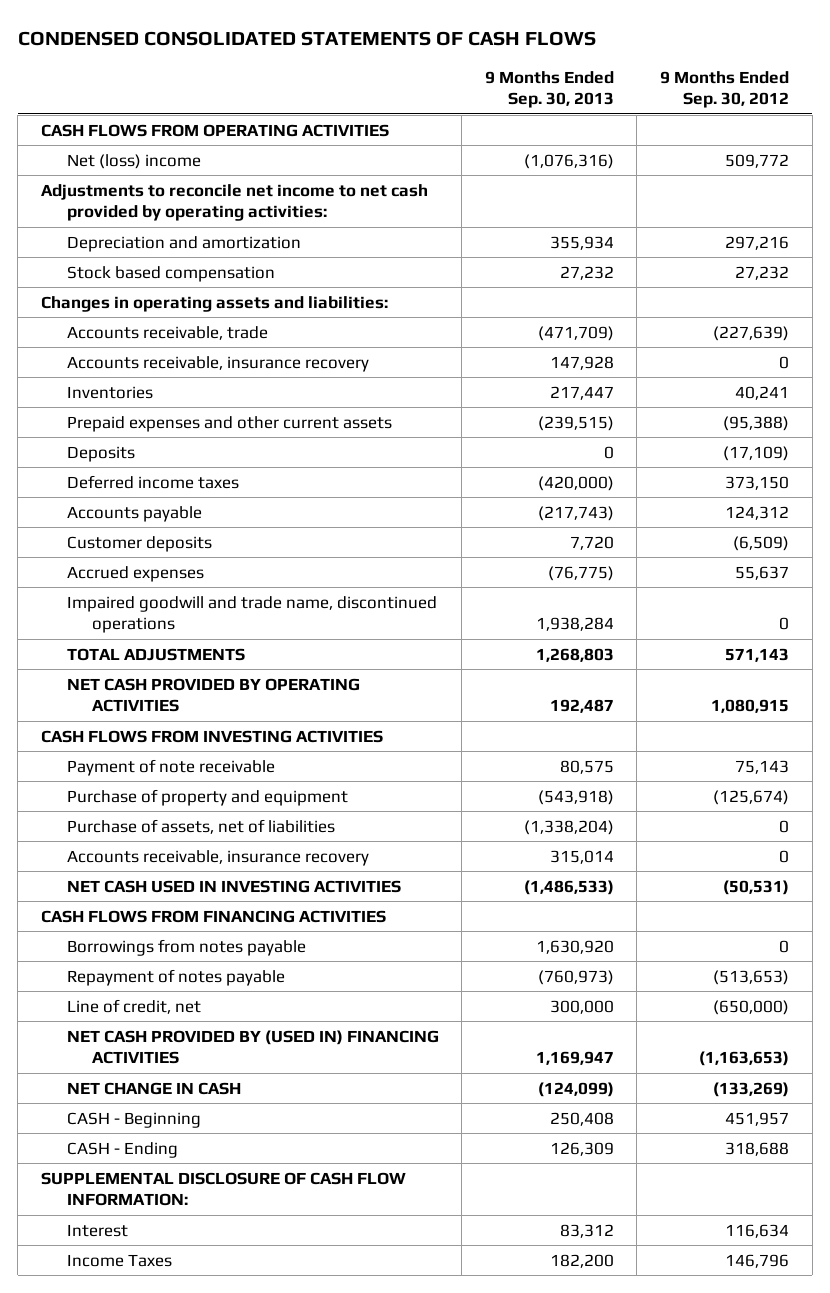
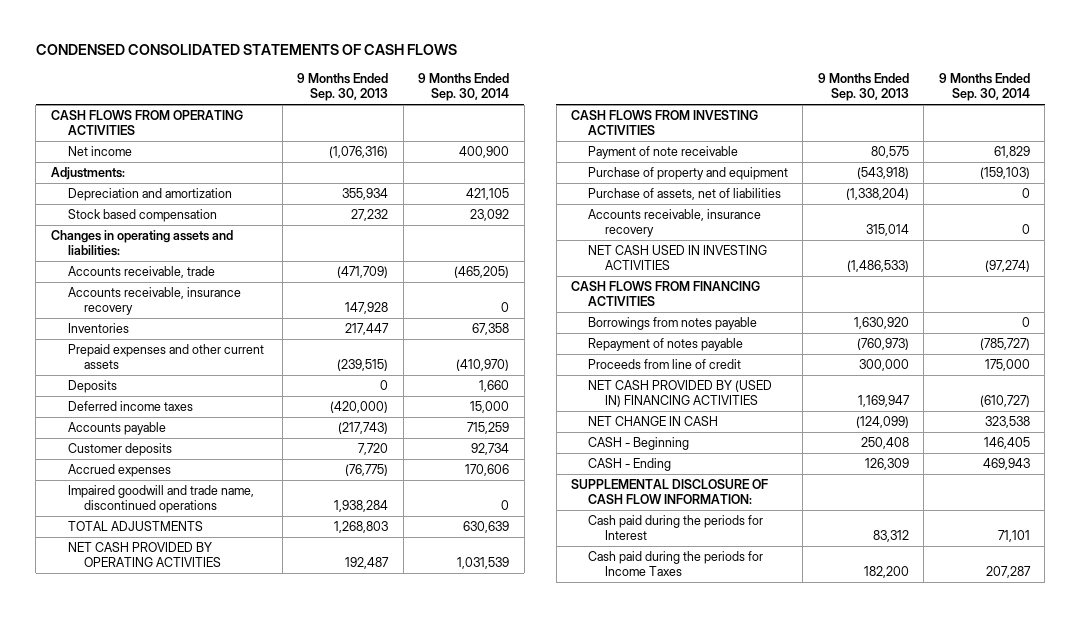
[660,70,790,109] 9 Months Ended Sep. 30, 2012 -> none
none -> [418,73,510,102] 9 Months Ended Sep. 30, 2014
[66,153,201,169] Net (loss) income -> [67,145,132,156] Net income
[41,183,429,222] Adjustments to reconcile net income to net cash provided by operating activities: -> [50,166,125,180] Adjustments:
[66,998,201,1014] Line of credit, net -> [587,358,741,369] Proceeds from line of credit
[66,1223,128,1237] Interest -> [587,514,763,541] Cash paid during the periods for Interest
[66,1253,172,1267] Income Taxes -> [587,550,763,577] Cash paid during the periods for Income Taxes

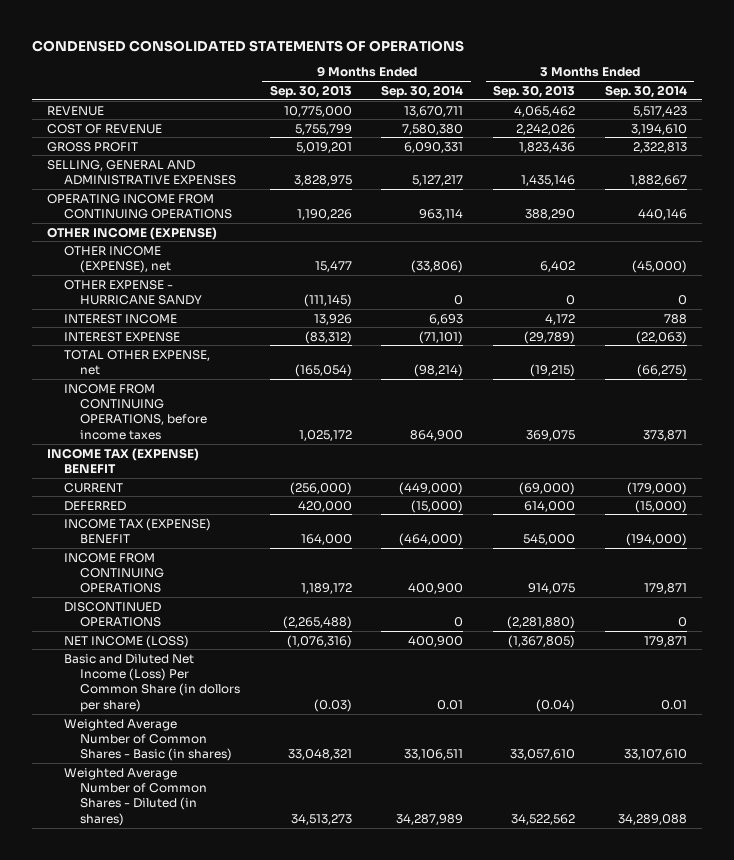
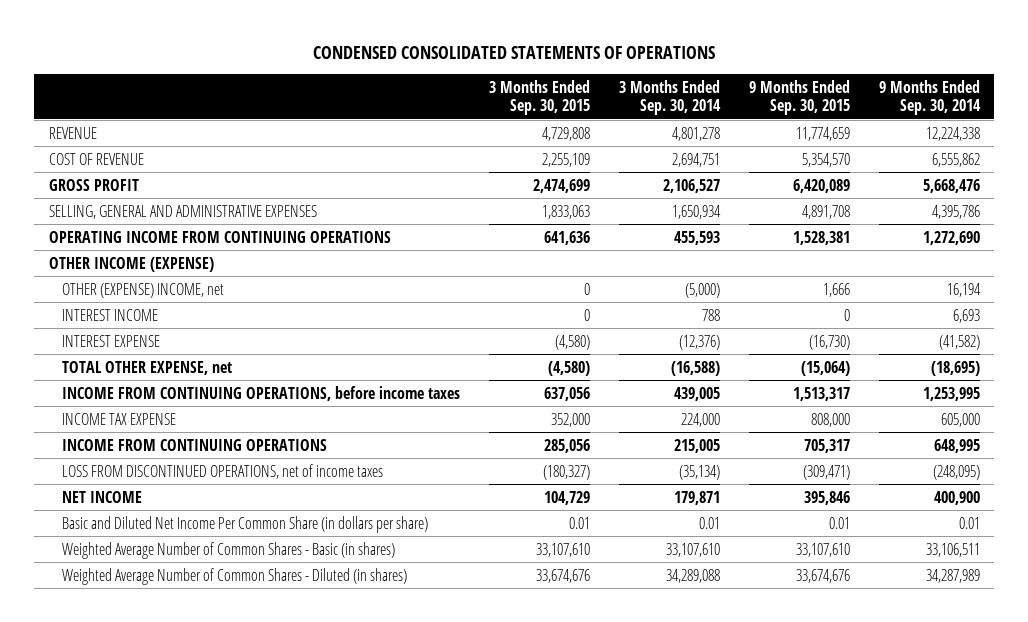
[269,84,352,98] Sep. 30, 2013 -> none
[493,84,576,98] Sep. 30, 2013 -> none
none -> [488,79,590,116] 3 Months Ended Sep. 30, 2015
none -> [748,79,850,116] 9 Months Ended Sep. 30, 2015
[404,105,464,117] 13,670,711 -> [925,126,980,141] 12,224,338
[632,105,687,117] 5,517,423 -> [671,126,720,141] 4,801,278
[402,123,464,135] 7,580,380 -> [931,152,980,167] 6,555,862
[630,123,687,135] 3,194,610 -> [671,152,720,167] 2,694,751
[404,141,464,153] 6,090,331 -> [922,178,980,193] 5,668,476
[632,141,687,153] 2,322,813 -> [662,178,720,193] 2,106,527
[412,174,464,186] 5,127,217 -> [931,204,980,219] 4,395,786
[629,174,687,186] 1,882,667 -> [671,204,721,219] 1,650,934
[419,208,464,220] 963,114 -> [922,230,980,245] 1,272,690
[637,208,687,220] 440,146 -> [673,230,720,245] 455,593
[63,279,203,305] OTHER EXPENSE - HURRICANE SANDY -> none
[63,245,172,273] OTHER INCOME (EXPENSE), net -> [61,282,224,298] OTHER (EXPENSE) INCOME, net
[411,259,464,273] (33,806) -> [946,282,981,297] 16,194
[631,259,687,273] (45,000) -> [684,282,720,298] (5,000)
[47,447,200,474] INCOME TAX (EXPENSE) BENEFIT -> none
[63,482,123,493] CURRENT -> none
[63,500,126,511] DEFERRED -> none
[419,330,464,344] (71,101) -> [938,334,980,350] (41,582)
[635,330,687,344] (22,063) -> [678,334,720,350] (12,376)
[414,363,464,377] (98,214) -> [930,360,980,376] (18,695)
[636,363,687,377] (66,275) -> [670,360,720,376] (16,588)
[410,429,464,441] 864,900 -> [922,386,980,401] 1,253,995
[642,429,687,441] 373,871 -> [673,386,720,401] 439,005
[63,517,211,544] INCOME TAX (EXPENSE) BENEFIT -> [61,412,176,425] INCOME TAX EXPENSE
[399,532,464,546] (464,000) -> [940,412,980,427] 605,000
[625,532,687,546] (194,000) -> [680,412,720,427] 224,000
[408,583,464,595] 400,900 -> [933,438,980,453] 648,995
[643,583,687,595] 179,871 -> [673,438,720,453] 215,005
[63,601,162,627] DISCONTINUED OPERATIONS -> [61,463,383,479] LOSS FROM DISCONTINUED OPERATIONS, net of income taxes
[454,616,464,627] 0 -> [932,464,980,480] (248,095)
[677,616,687,627] 0 -> [678,464,720,480] (35,134)
[63,634,189,648] NET INCOME (LOSS) -> [61,490,142,503] NET INCOME
[63,653,241,712] Basic and Diluted Net Income (Loss) Per Common Share (in dollors per share) -> [61,515,428,533] Basic and Diluted Net Income Per Common Share (in dollars per share)

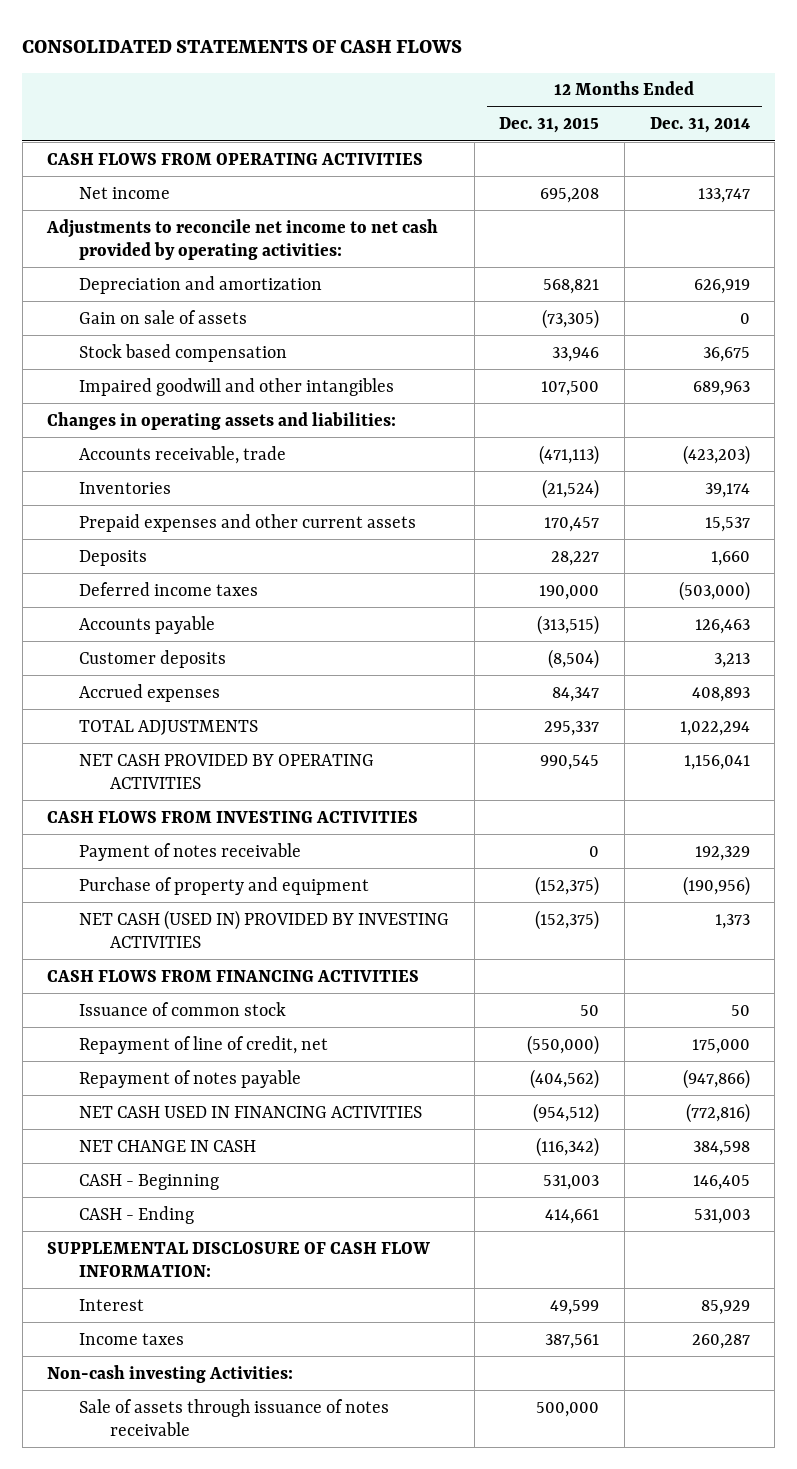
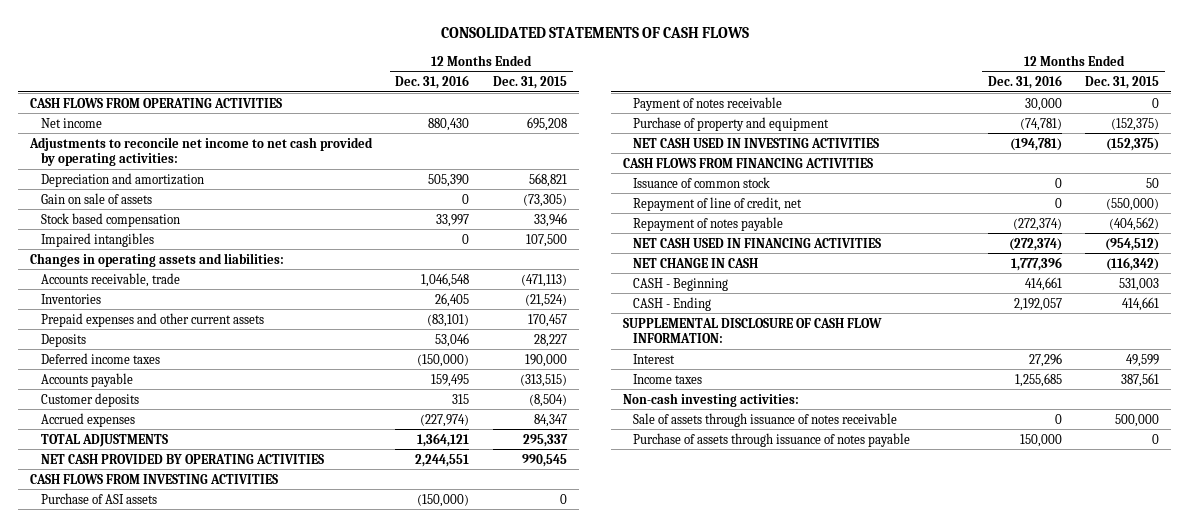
[649,117,750,134] Dec. 31, 2014 -> none
none -> [395,75,470,90] Dec. 31, 2016
[78,377,394,396] Impaired goodwill and other intangibles -> [40,232,154,247] Impaired intangibles
none -> [40,492,157,504] Purchase of ASI assets
[78,909,449,949] NET CASH (USED IN) PROVIDED BY INVESTING ACTIVITIES -> [633,137,880,148] NET CASH USED IN INVESTING ACTIVITIES
[47,1364,294,1383] Non-cash investing Activities: -> [622,392,799,407] Non-cash investing activities:
none -> [633,432,911,447] Purchase of assets through issuance of notes payable

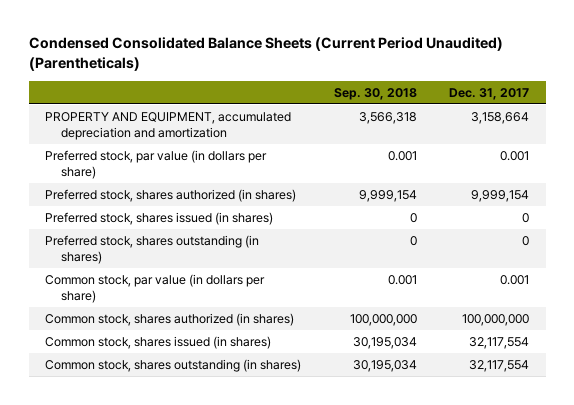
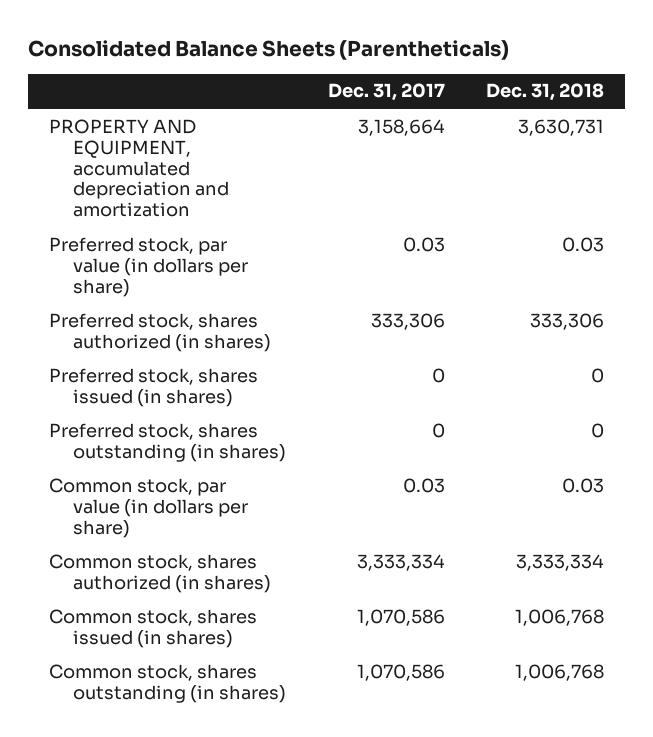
[28,37,503,72] Condensed Consolidated Balance Sheets (Current Period Unaudited) (Parentheticals) -> [28,39,510,60] Consolidated Balance Sheets (Parentheticals)
[333,87,417,100] Sep. 30, 2018 -> none
none -> [485,83,604,102] Dec. 31, 2018
[500,150,530,161] 0.001 -> [402,236,445,252] 0.03
[471,189,530,202] 9,999,154 -> [370,312,445,330] 333,306
[500,274,530,285] 0.001 -> [402,477,445,493] 0.03
[462,313,530,326] 100,000,000 -> [356,553,445,571] 3,333,334
[469,336,530,349] 32,117,554 -> [356,608,445,626] 1,070,586
[469,359,530,372] 32,117,554 -> [356,663,445,681] 1,070,586

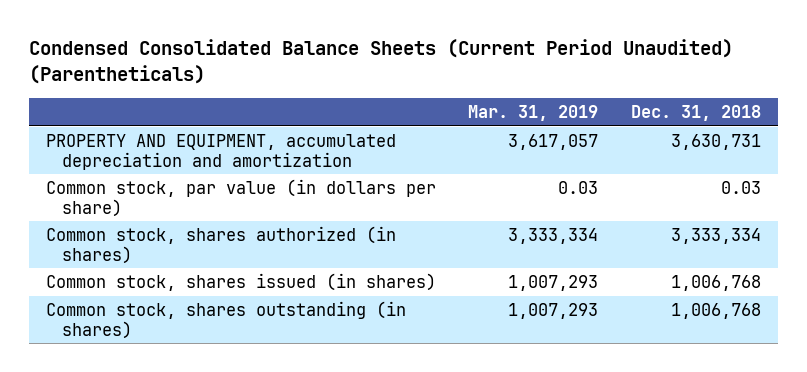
[28,39,510,60] Consolidated Balance Sheets (Parentheticals) -> [29,39,734,85] Condensed Consolidated Balance Sheets (Current Period Unaudited) (Parentheticals)
[327,83,445,102] Dec. 31, 2017 -> none
none -> [468,104,599,121] Mar. 31, 2019
[48,236,249,297] Preferred stock, par value (in dollars per share) -> none
[48,312,272,352] Preferred stock, shares authorized (in shares) -> none
[48,367,258,407] Preferred stock, shares issued (in shares) -> none
[48,422,287,462] Preferred stock, shares outstanding (in shares) -> none

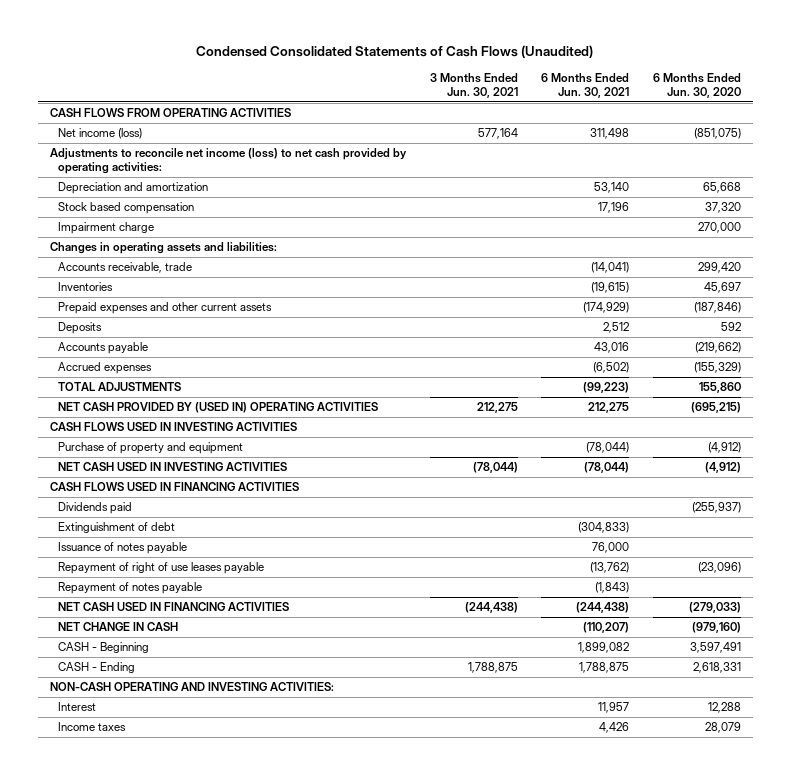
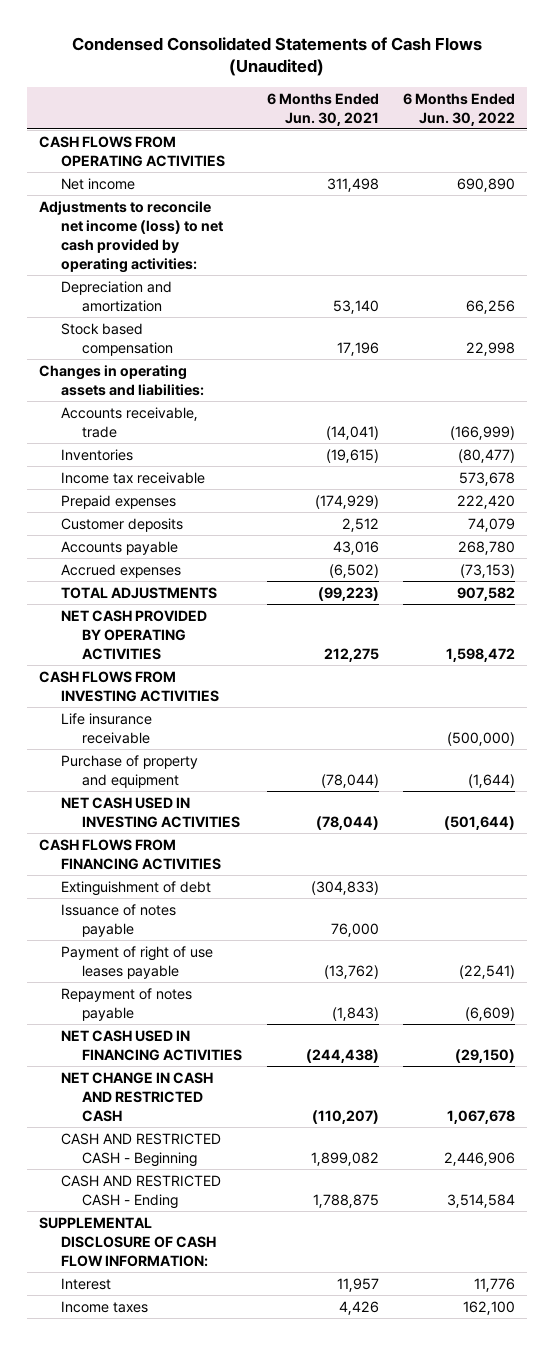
[429,73,518,98] 3 Months Ended Jun. 30, 2021 -> none
[653,73,742,98] 6 Months Ended Jun. 30, 2020 -> none
none -> [402,92,515,126] 6 Months Ended Jun. 30, 2022
[58,128,143,140] Net income (loss) -> [60,177,135,190] Net income
[58,222,155,235] Impairment charge -> none
none -> [60,471,205,484] Income tax receivable
[58,302,273,315] Prepaid expenses and other current assets -> [60,494,176,509] Prepaid expenses
[58,322,103,335] Deposits -> [60,517,183,532] Customer deposits
[58,402,379,414] NET CASH PROVIDED BY (USED IN) OPERATING ACTIVITIES -> [60,609,207,660] NET CASH PROVIDED BY OPERATING ACTIVITIES
[49,422,297,432] CASH FLOWS USED IN INVESTING ACTIVITIES -> [39,670,219,702] CASH FLOWS FROM INVESTING ACTIVITIES
none -> [60,712,152,744] Life insurance receivable
[58,502,133,515] Dividends paid -> none
[49,482,299,492] CASH FLOWS USED IN FINANCING ACTIVITIES -> [39,838,221,870] CASH FLOWS FROM FINANCING ACTIVITIES
[58,562,265,575] Repayment of right of use leases payable -> [60,945,213,979] Payment of right of use leases payable
[49,682,334,692] NON-CASH OPERATING AND INVESTING ACTIVITIES: -> none
[58,622,179,632] NET CHANGE IN CASH -> [60,1071,213,1122] NET CHANGE IN CASH AND RESTRICTED CASH
[58,642,150,654] CASH - Beginning -> [60,1132,221,1167] CASH AND RESTRICTED CASH - Beginning
[58,662,136,674] CASH - Ending -> [60,1174,221,1209] CASH AND RESTRICTED CASH - Ending
none -> [39,1216,216,1267] SUPPLEMENTAL DISCLOSURE OF CASH FLOW INFORMATION:

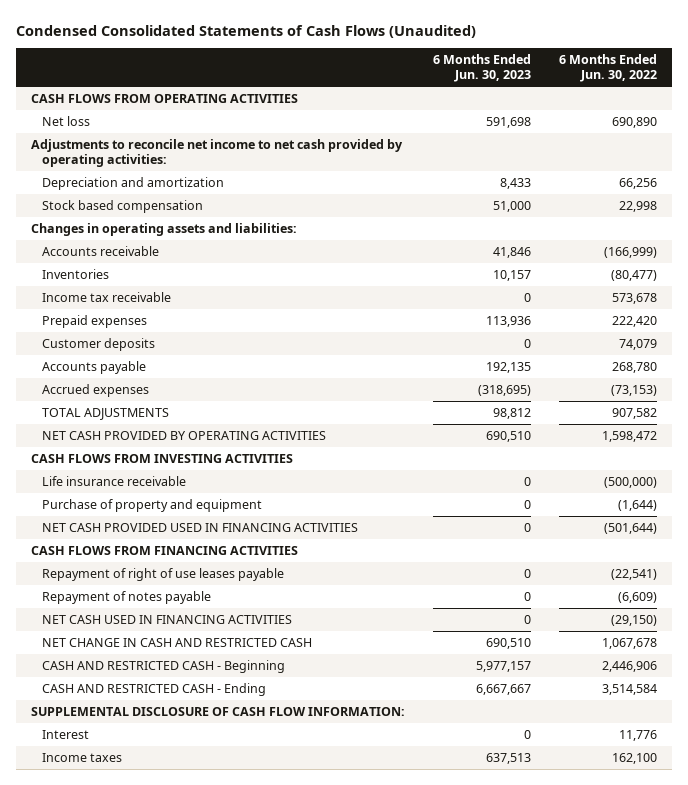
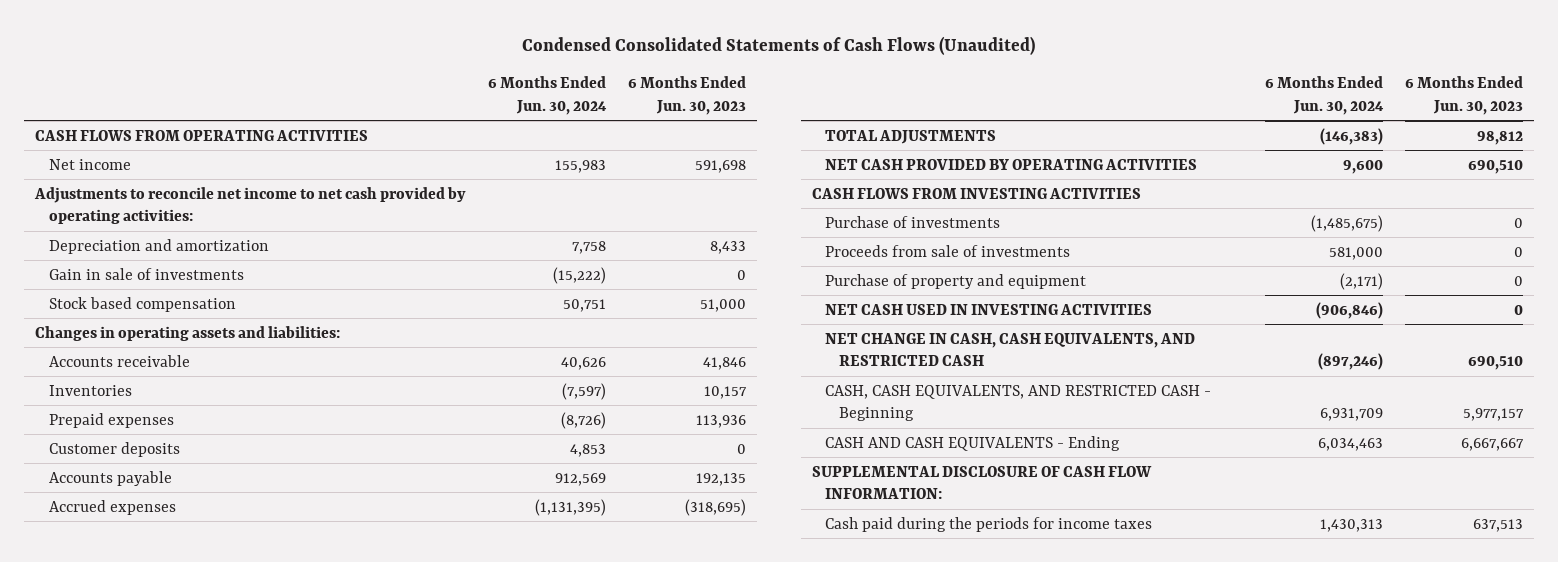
[559,53,658,83] 6 Months Ended Jun. 30, 2022 -> none
none -> [488,76,608,115] 6 Months Ended Jun. 30, 2024
[42,115,91,126] Net loss -> [48,158,131,170] Net income
none -> [48,267,244,280] Gain in sale of investments
[42,291,172,302] Income tax receivable -> none
[42,475,187,486] Life insurance receivable -> none
none -> [825,215,1001,228] Purchase of investments
none -> [825,244,1071,257] Proceeds from sale of investments
[30,545,298,555] CASH FLOWS FROM FINANCING ACTIVITIES -> none
[42,567,285,581] Repayment of right of use leases payable -> none
[42,590,212,604] Repayment of notes payable -> none
[42,614,293,624] NET CASH USED IN FINANCING ACTIVITIES -> none
[42,522,359,532] NET CASH PROVIDED USED IN FINANCING ACTIVITIES -> [825,303,1153,315] NET CASH USED IN INVESTING ACTIVITIES
[42,637,313,647] NET CHANGE IN CASH AND RESTRICTED CASH -> [825,332,1196,367] NET CHANGE IN CASH, CASH EQUIVALENTS, AND RESTRICTED CASH
[42,659,286,673] CASH AND RESTRICTED CASH - Beginning -> [825,384,1212,422] CASH, CASH EQUIVALENTS, AND RESTRICTED CASH - Beginning
[42,682,267,696] CASH AND RESTRICTED CASH - Ending -> [825,435,1121,451] CASH AND CASH EQUIVALENTS - Ending
[42,729,90,739] Interest -> none
[42,752,123,762] Income taxes -> [825,516,1153,532] Cash paid during the periods for income taxes

